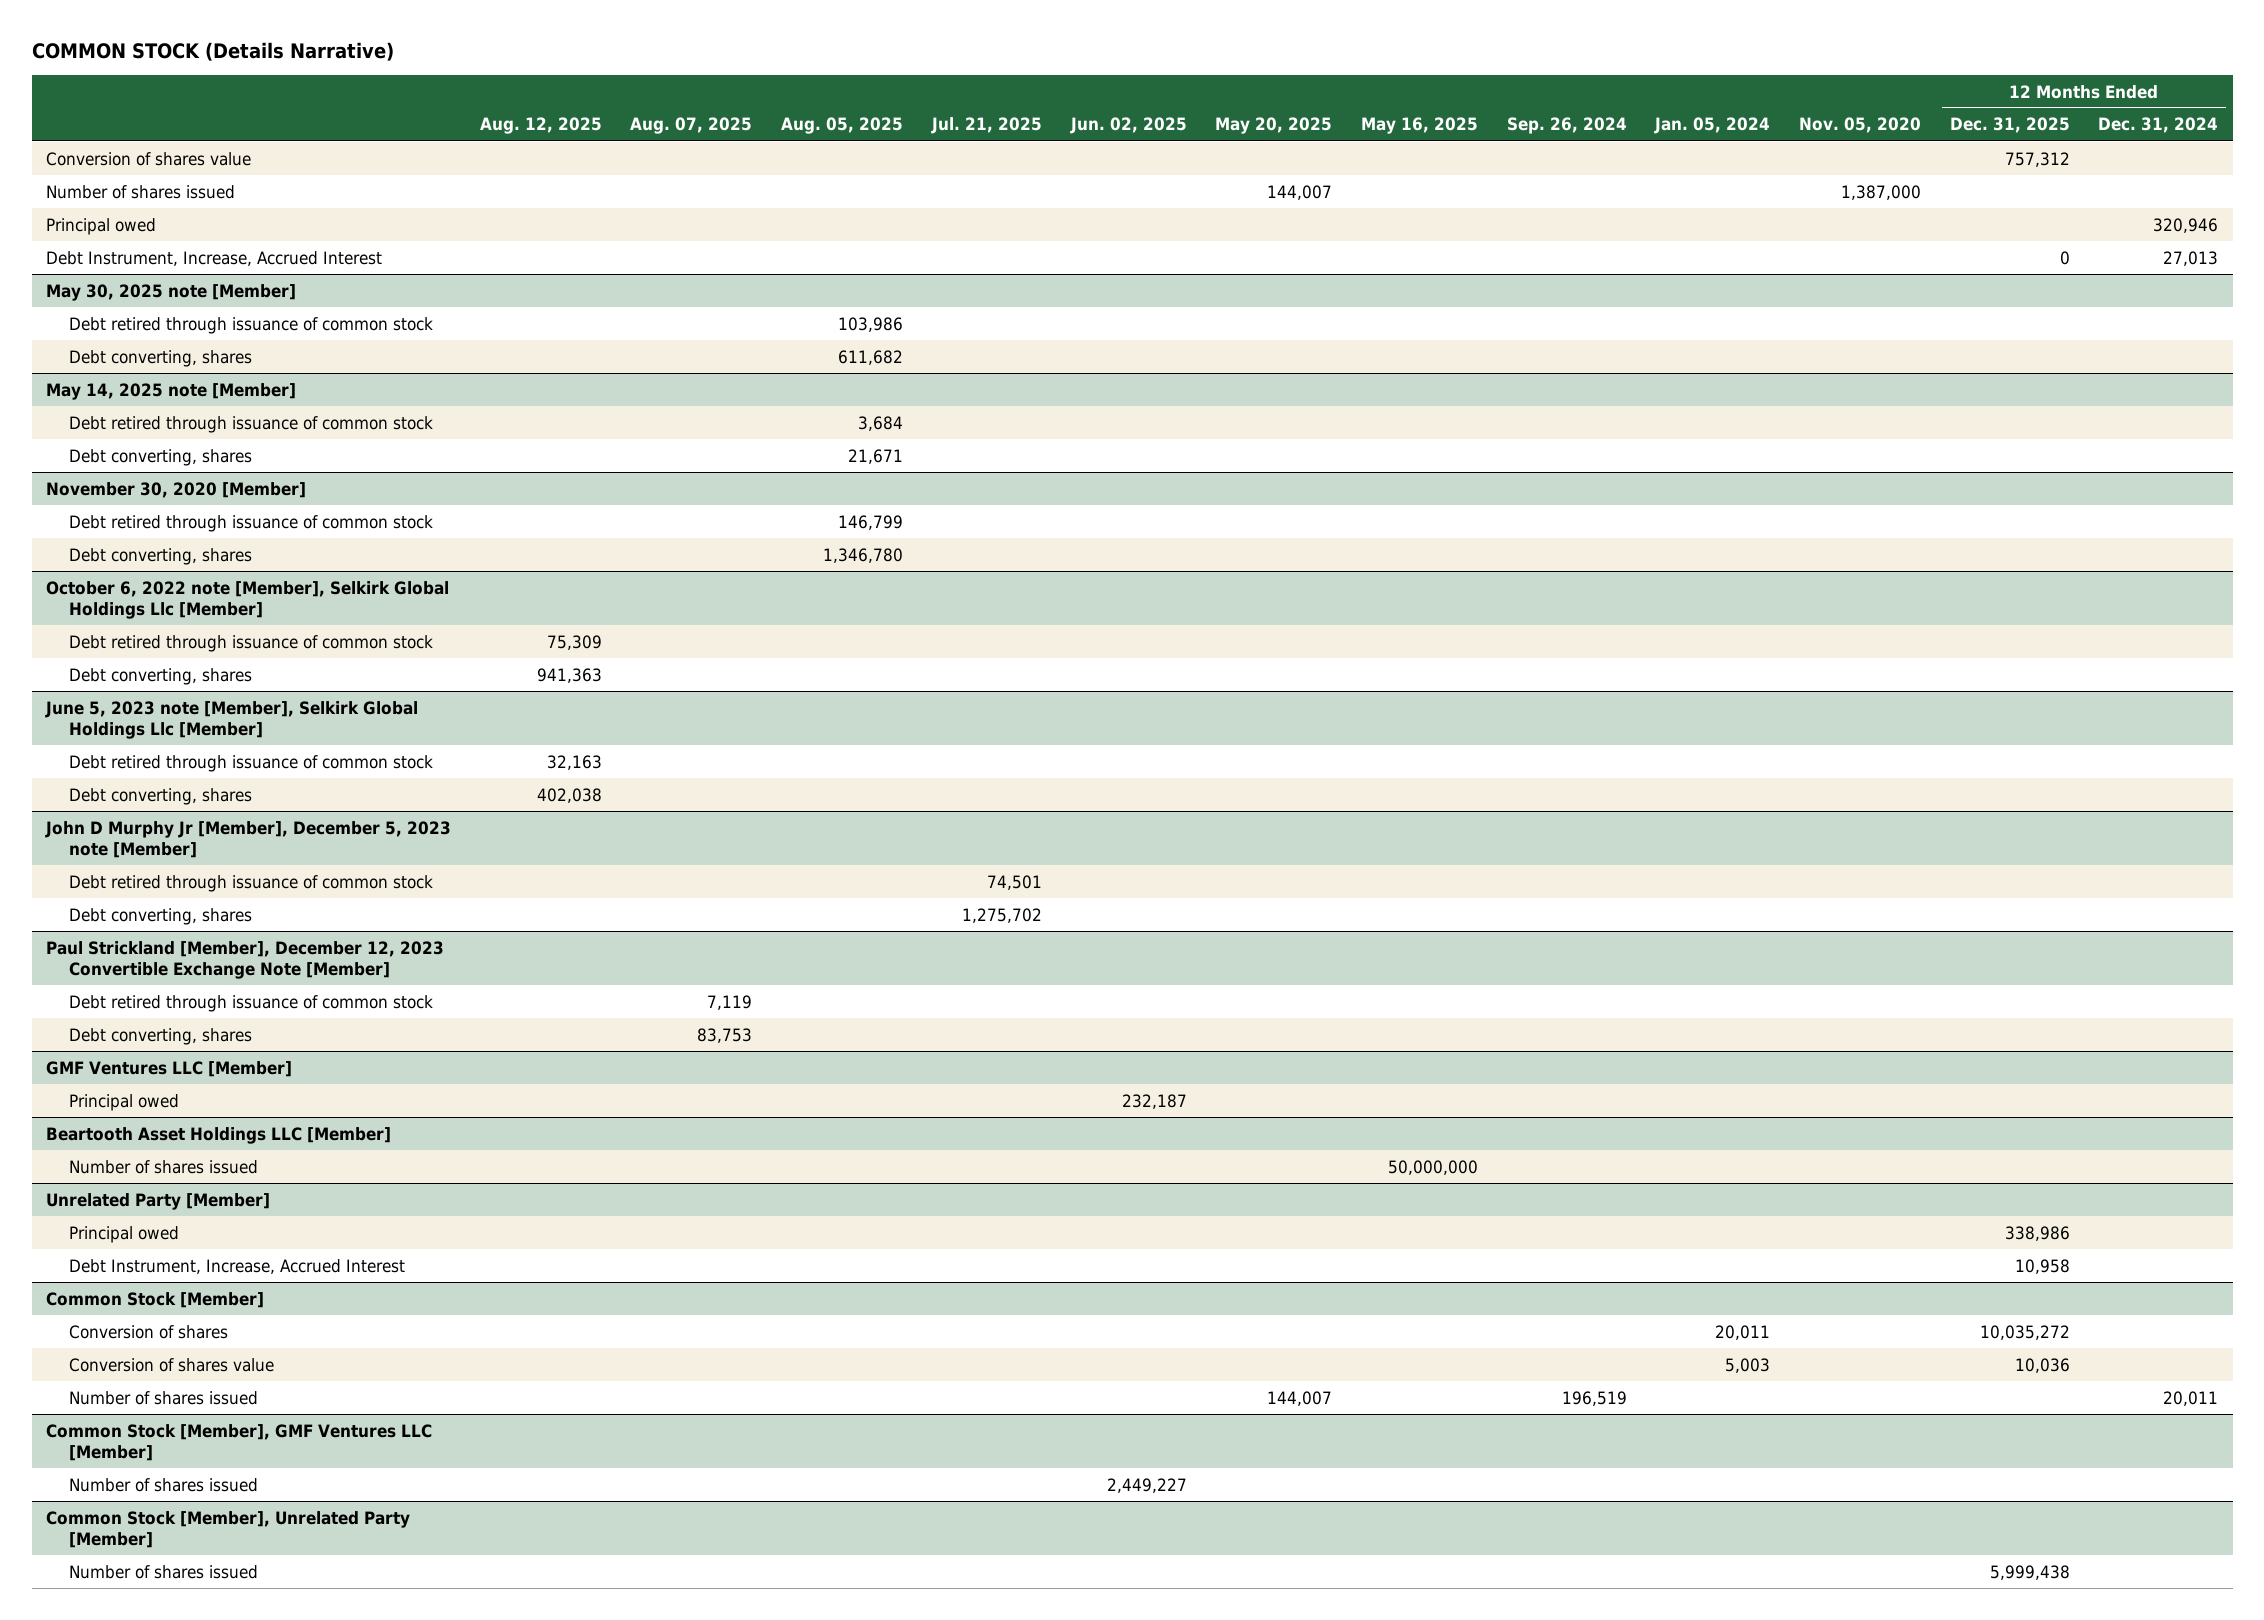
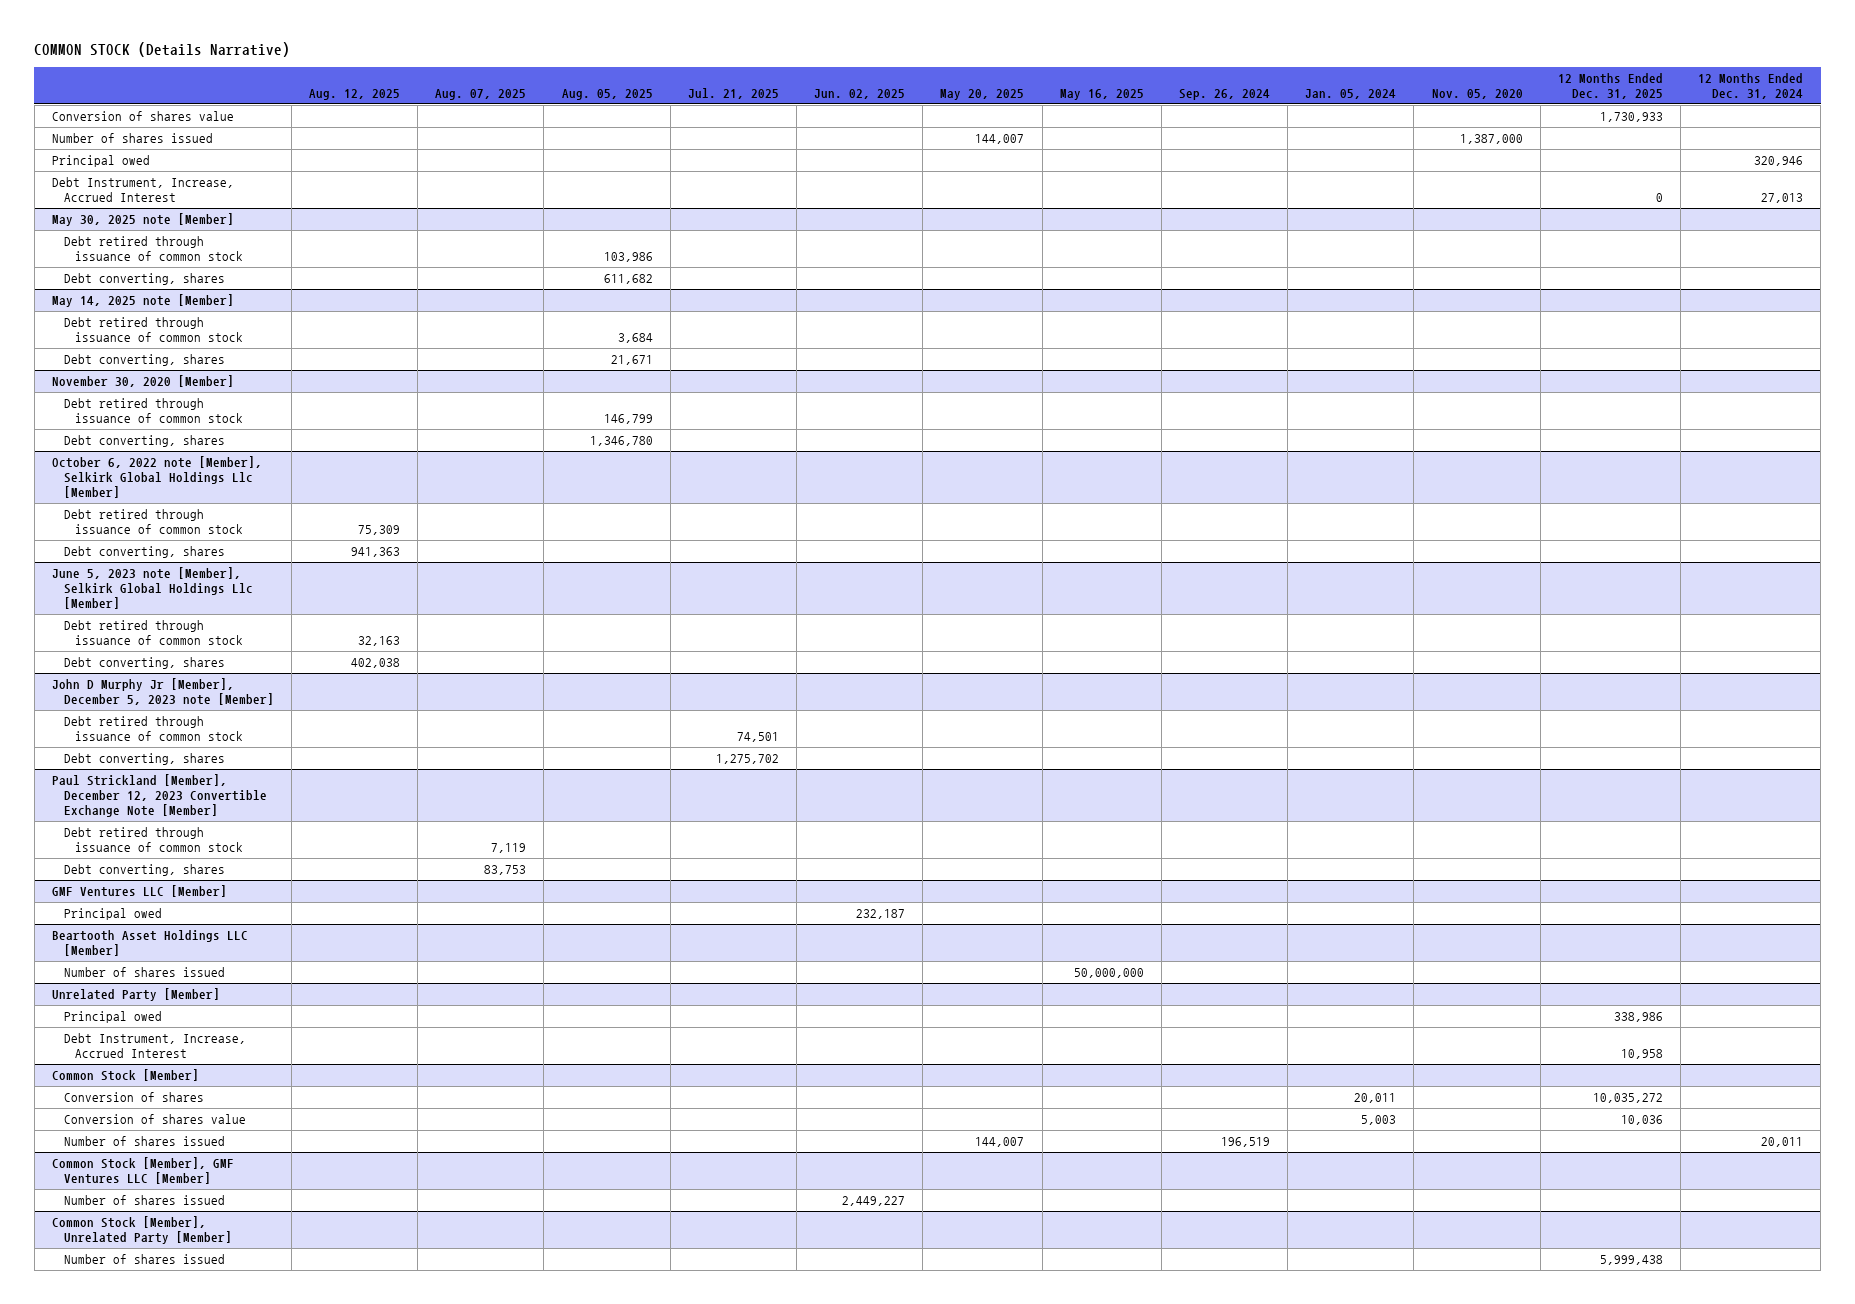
[2004,151,2070,167] 757,312 -> [1599,111,1663,122] 1,730,933

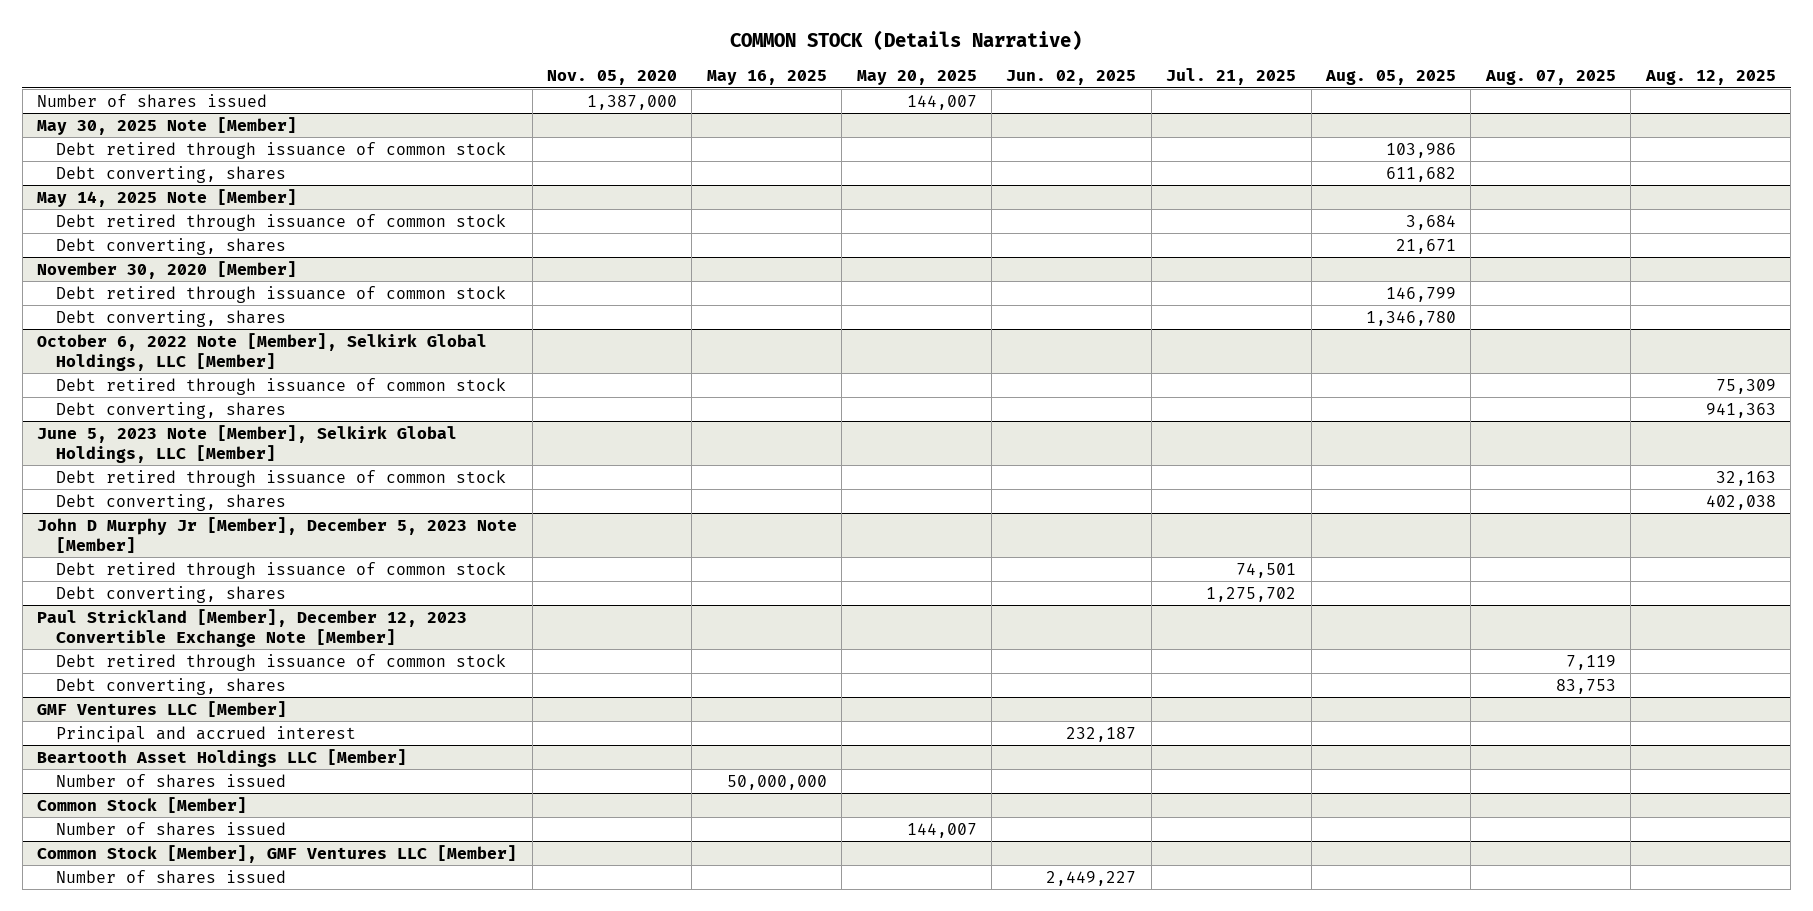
[1178,88,1270,100] Sep. 26, 2024 -> none
[1305,88,1397,99] Jan. 05, 2024 -> none
[1557,72,1663,99] 12 Months Ended Dec. 31, 2025 -> none
[1698,72,1804,99] 12 Months Ended Dec. 31, 2024 -> none
[52,110,235,121] Conversion of shares value -> none
[52,154,151,167] Principal owed -> none
[52,176,235,203] Debt Instrument, Increase, Accrued Interest -> none
[52,212,235,226] May 30, 2025 note [Member] -> [37,116,298,135] May 30, 2025 Note [Member]
[52,293,235,307] May 14, 2025 note [Member] -> [37,188,298,207] May 14, 2025 Note [Member]
[52,455,263,499] October 6, 2022 note [Member], Selkirk Global Holdings Llc [Member] -> [37,332,488,371] October 6, 2022 Note [Member], Selkirk Global Holdings, LLC [Member]
[52,566,253,610] June 5, 2023 note [Member], Selkirk Global Holdings Llc [Member] -> [37,424,458,463] June 5, 2023 Note [Member], Selkirk Global Holdings, LLC [Member]
[52,677,274,706] John D Murphy Jr [Member], December 5, 2023 note [Member] -> [37,516,518,553] John D Murphy Jr [Member], December 5, 2023 Note [Member]
[63,907,162,920] Principal owed -> [56,725,357,743] Principal and accrued interest
[52,987,221,1001] Unrelated Party [Member] -> none
[63,1010,162,1023] Principal owed -> none
[63,1032,246,1059] Debt Instrument, Increase, Accrued Interest -> none
[63,1091,204,1102] Conversion of shares -> none
[63,1113,246,1124] Conversion of shares value -> none
[52,1215,232,1245] Common Stock [Member], Unrelated Party [Member] -> none
[63,1253,225,1264] Number of shares issued -> none

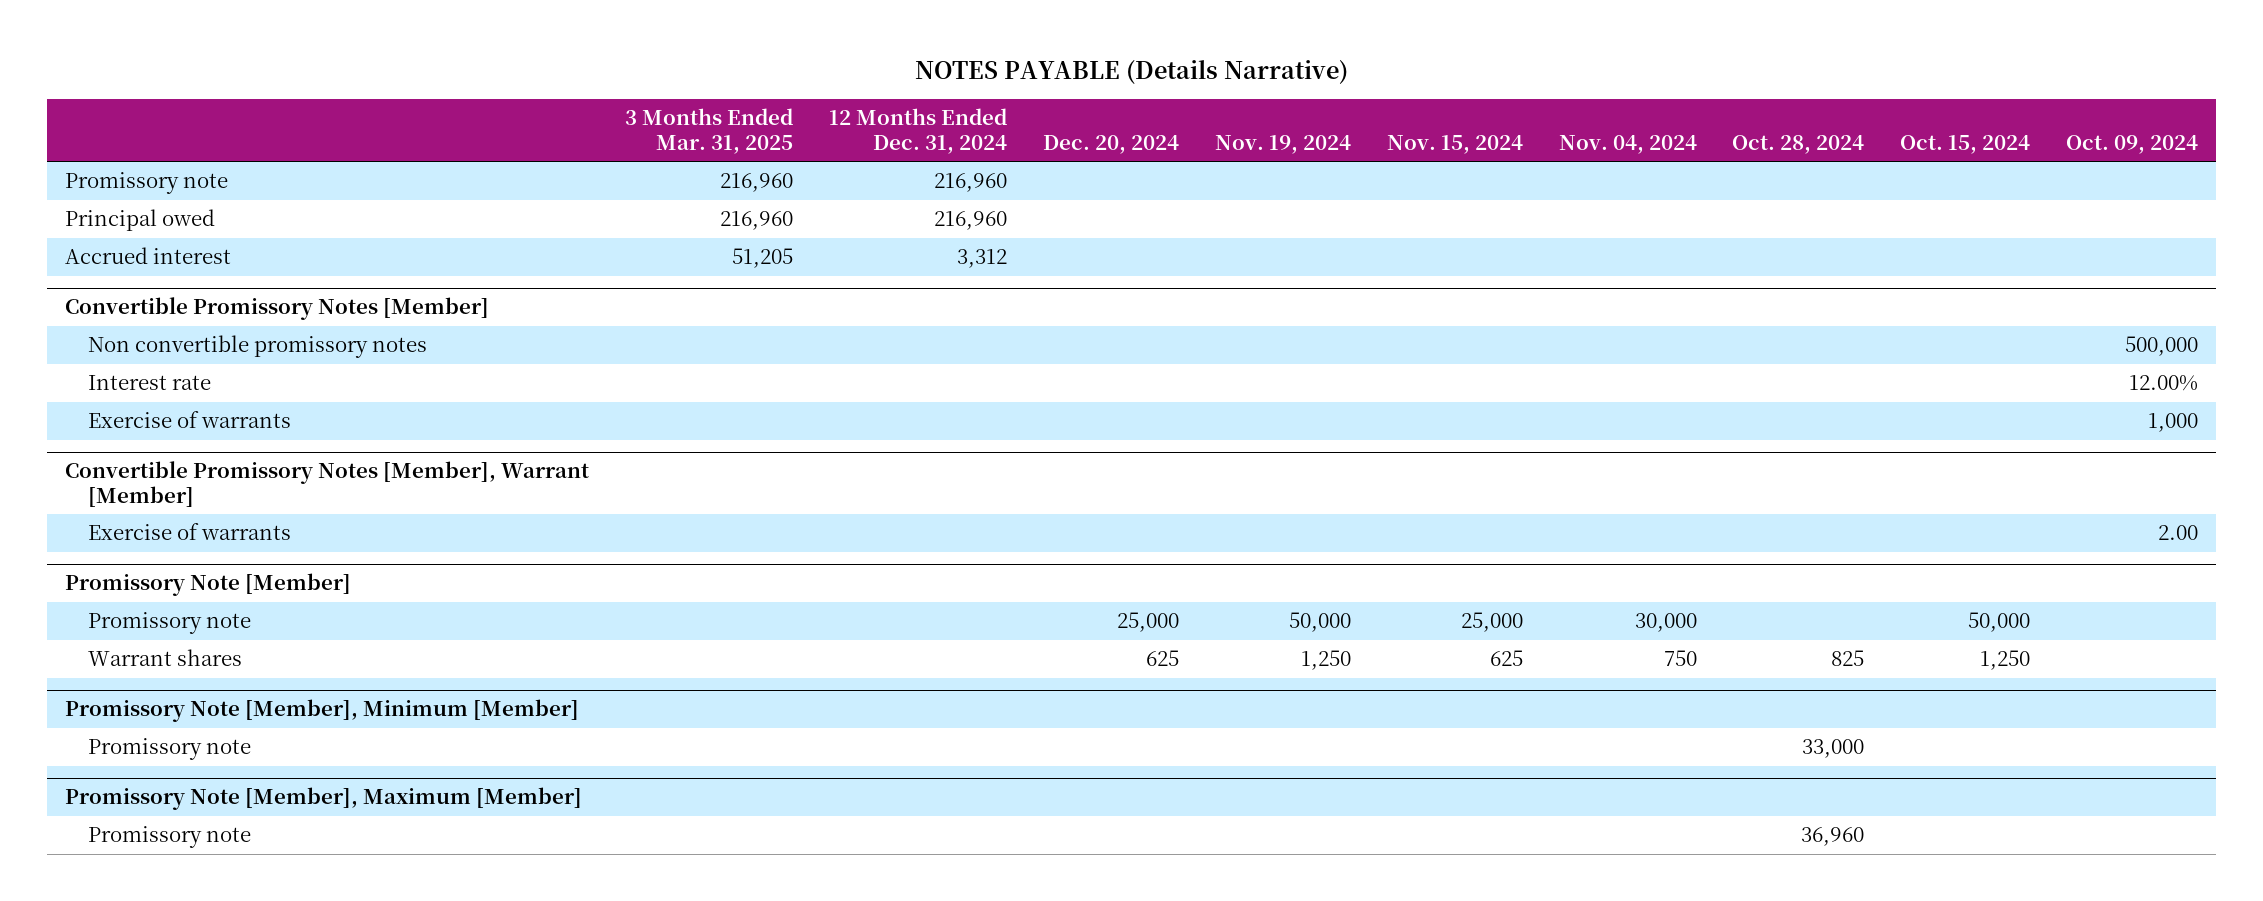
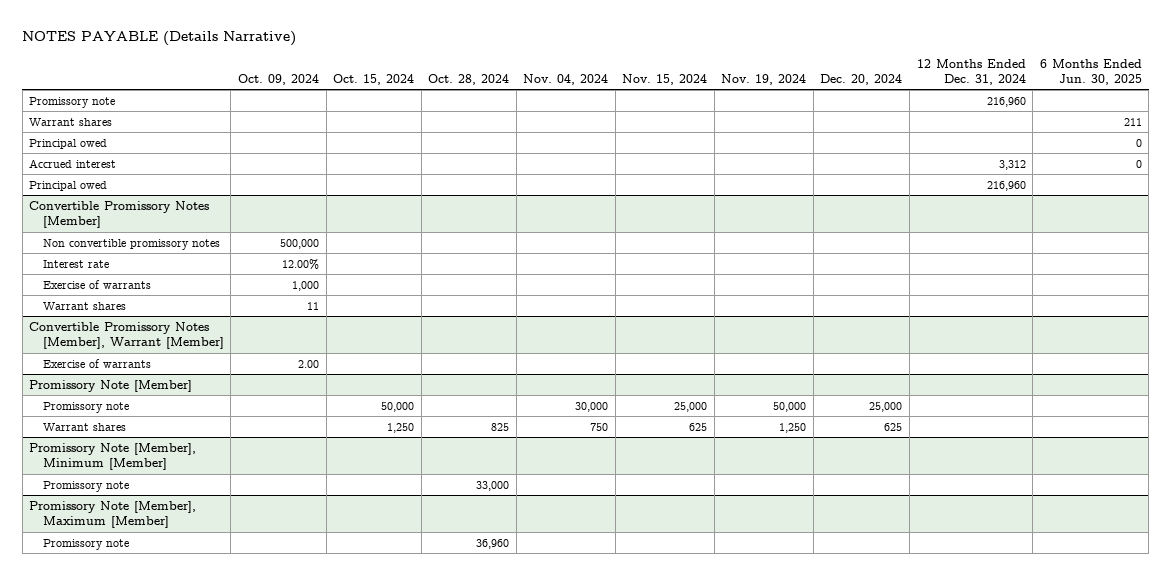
[625,108,794,154] 3 Months Ended Mar. 31, 2025 -> none
none -> [1039,58,1142,85] 6 Months Ended Jun. 30, 2025
none -> [29,117,113,126] Warrant shares
none -> [29,138,108,149] Principal owed
[65,209,216,232] Principal owed -> [29,180,108,191] Principal owed
none -> [42,301,126,310] Warrant shares

